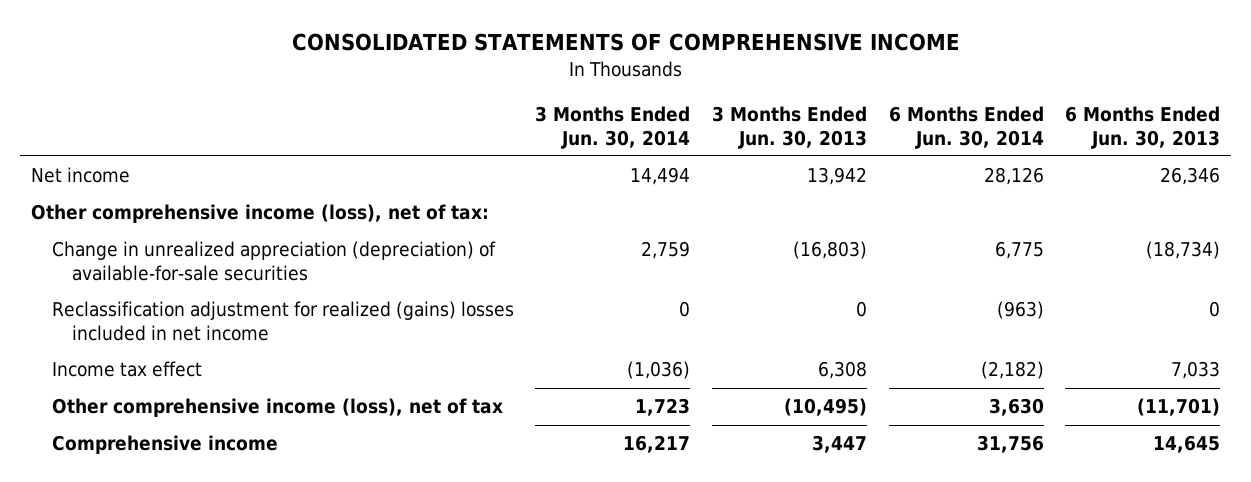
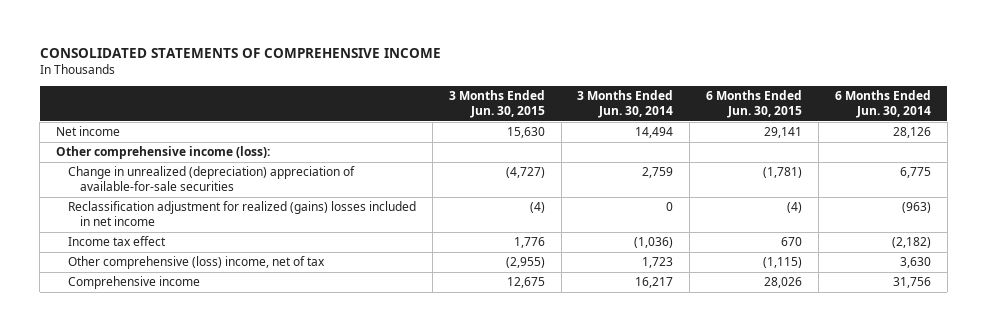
[711,105,867,149] 3 Months Ended Jun. 30, 2013 -> none
[1065,105,1221,149] 6 Months Ended Jun. 30, 2013 -> none
none -> [448,90,545,119] 3 Months Ended Jun. 30, 2015
none -> [706,90,803,119] 6 Months Ended Jun. 30, 2015
[31,204,490,224] Other comprehensive income (loss), net of tax: -> [55,146,270,160] Other comprehensive income (loss):
[51,241,496,282] Change in unrealized appreciation (depreciation) of available-for-sale securities -> [67,166,355,192] Change in unrealized (depreciation) appreciation of available-for-sale securities
[51,398,503,418] Other comprehensive income (loss), net of tax -> [67,256,325,270] Other comprehensive (loss) income, net of tax

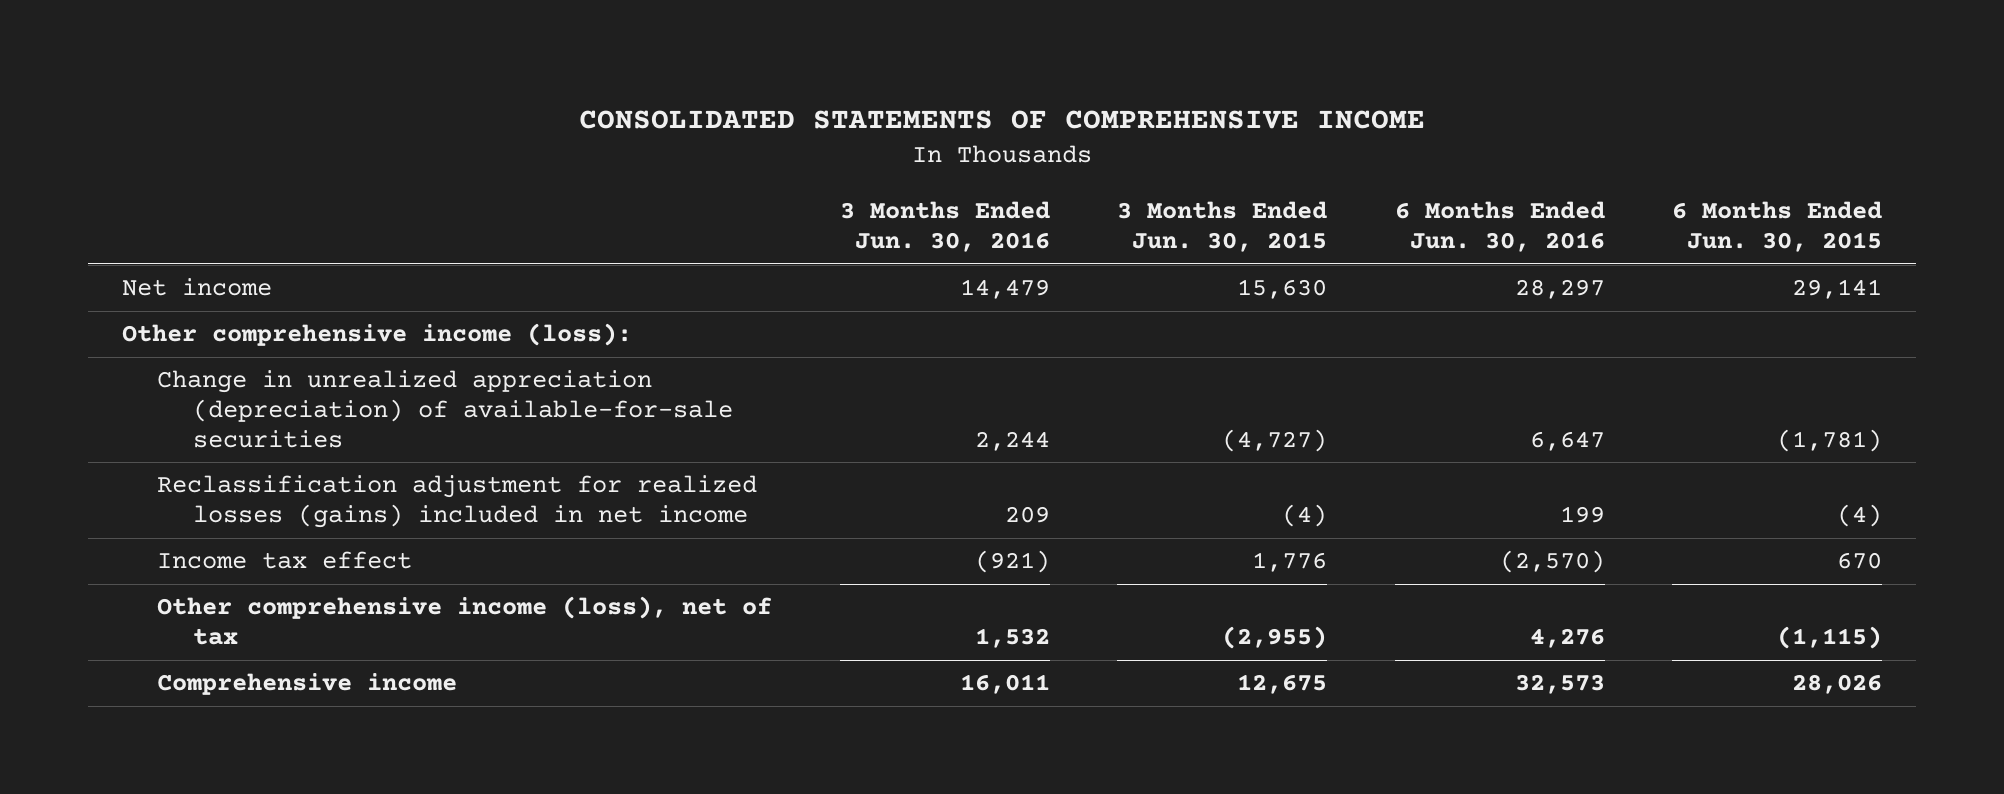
[577,90,674,119] 3 Months Ended Jun. 30, 2014 -> none
[835,90,932,119] 6 Months Ended Jun. 30, 2014 -> none
none -> [839,201,1050,252] 3 Months Ended Jun. 30, 2016
none -> [1394,201,1605,252] 6 Months Ended Jun. 30, 2016
[67,166,355,192] Change in unrealized (depreciation) appreciation of available-for-sale securities -> [157,370,733,448] Change in unrealized appreciation (depreciation) of available-for-sale securities
[67,201,416,227] Reclassification adjustment for realized (gains) losses included in net income -> [157,475,758,529] Reclassification adjustment for realized losses (gains) included in net income
[67,256,325,270] Other comprehensive (loss) income, net of tax -> [157,596,773,646] Other comprehensive income (loss), net of tax

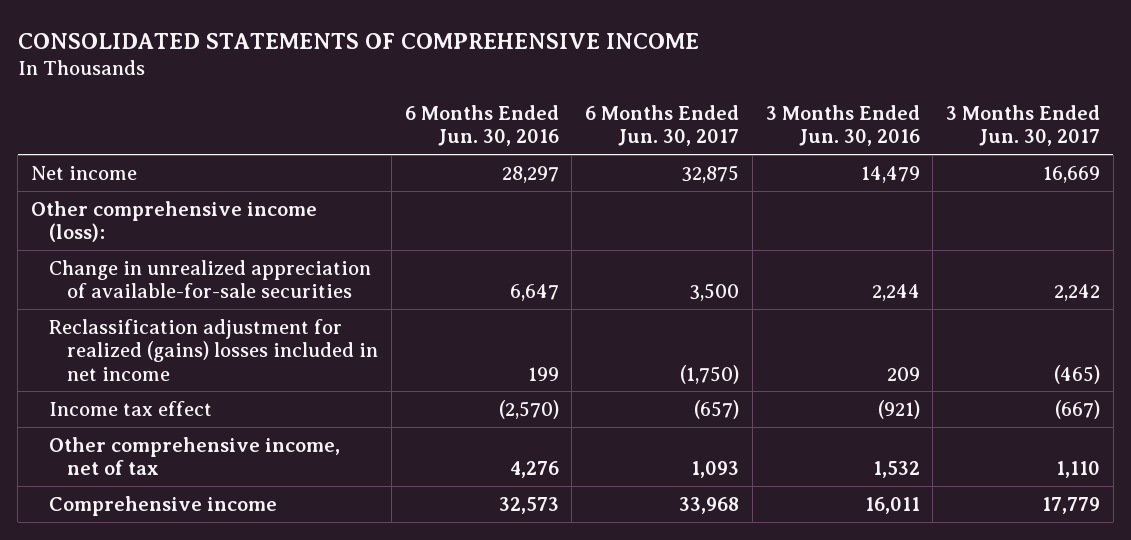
[1117,201,1328,252] 3 Months Ended Jun. 30, 2015 -> none
[1671,201,1882,252] 6 Months Ended Jun. 30, 2015 -> none
none -> [585,104,740,147] 6 Months Ended Jun. 30, 2017
none -> [946,104,1101,147] 3 Months Ended Jun. 30, 2017
[157,370,733,448] Change in unrealized appreciation (depreciation) of available-for-sale securities -> [49,259,372,299] Change in unrealized appreciation of available-for-sale securities
[157,475,758,529] Reclassification adjustment for realized losses (gains) included in net income -> [49,318,378,381] Reclassification adjustment for realized (gains) losses included in net income
[157,596,773,646] Other comprehensive income (loss), net of tax -> [49,436,341,476] Other comprehensive income, net of tax

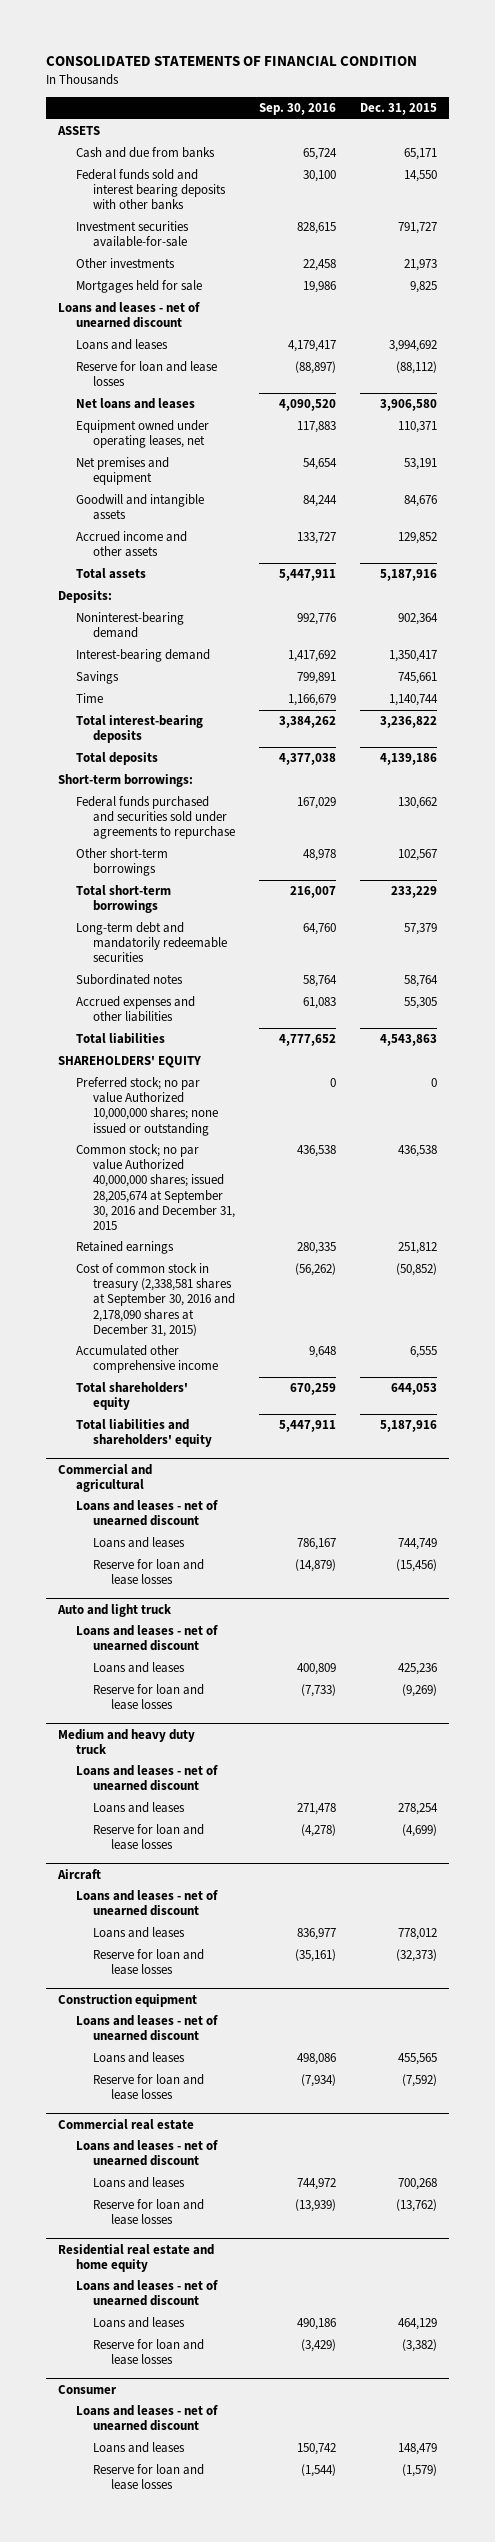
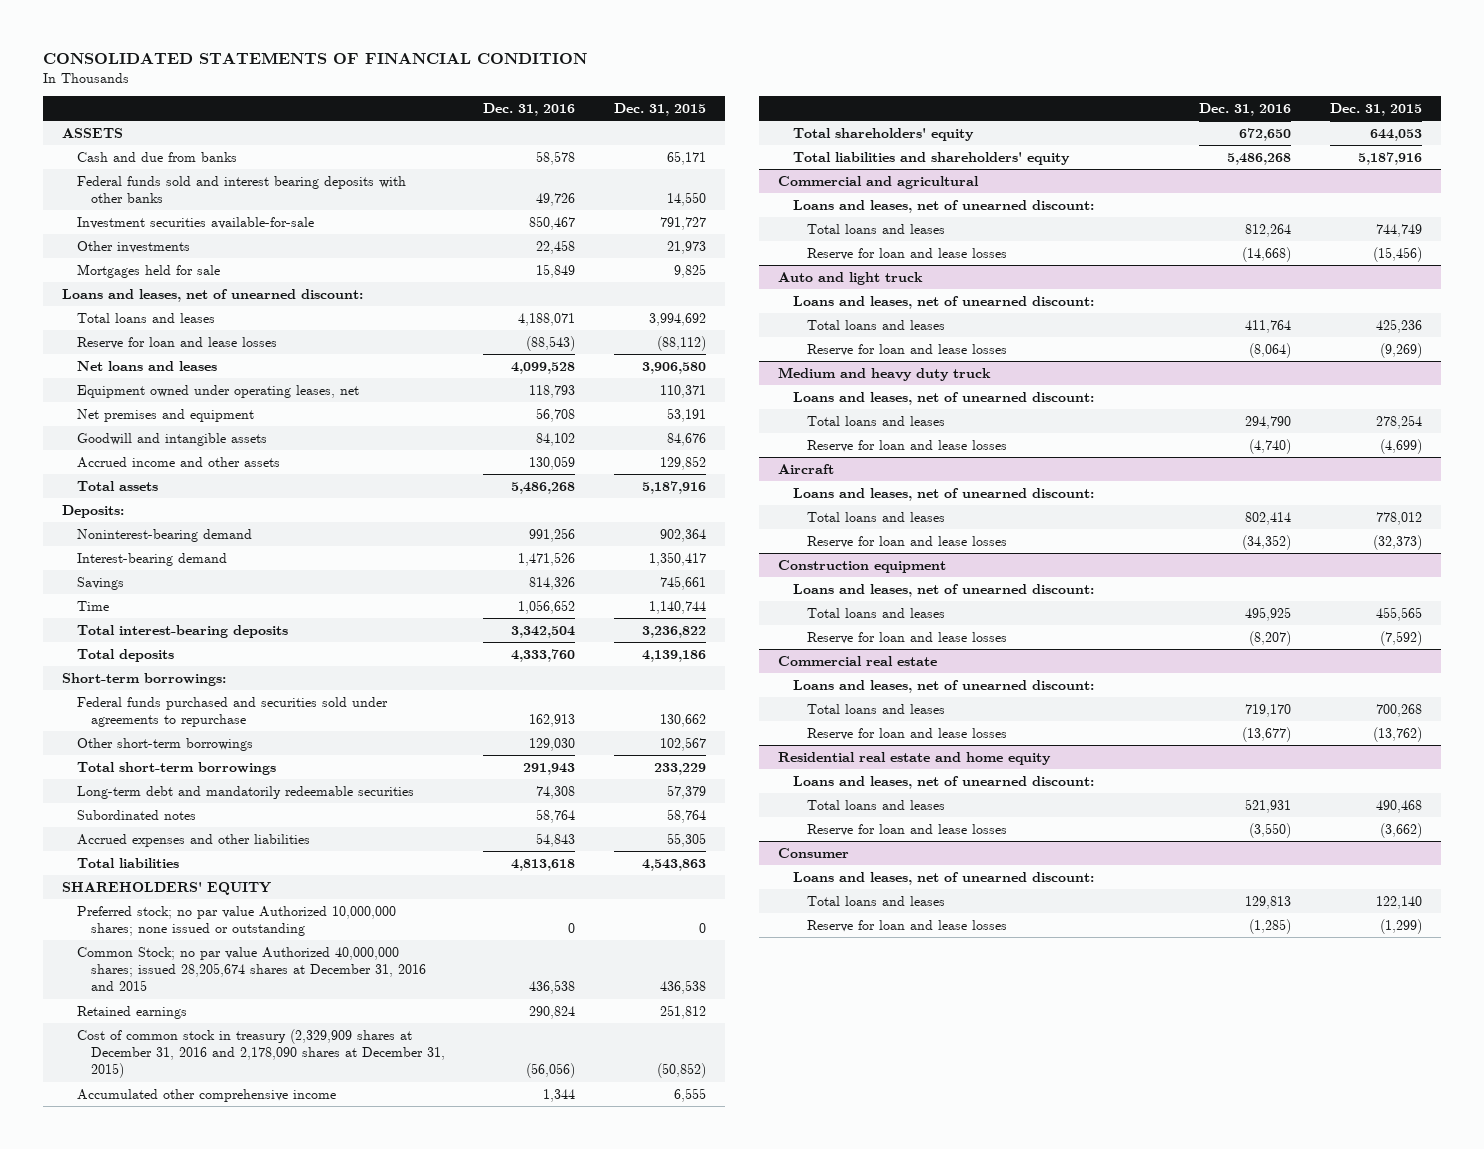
[259,103,337,116] Sep. 30, 2016 -> none
none -> [483,103,576,117] Dec. 31, 2016
[57,302,200,329] Loans and leases - net of unearned discount -> [62,288,364,302] Loans and leases, net of unearned discount:
[75,339,168,351] Loans and leases -> [76,312,215,323] Total loans and leases
[75,1144,236,1230] Common stock; no par value Authorized 40,000,000 shares; issued 28,205,674 at September 30, 2016 and December 31, 2015 -> [76,946,427,992] Common Stock; no par value Authorized 40,000,000 shares; issued 28,205,674 shares at December 31, 2016 and 2015
[75,1263,236,1337] Cost of common stock in treasury (2,338,581 shares at September 30, 2016 and 2,178,090 shares at December 31, 2015) -> [76,1028,446,1079] Cost of common stock in treasury (2,329,909 shares at December 31, 2016 and 2,178,090 shares at December 31, 2015)
[75,1500,218,1527] Loans and leases - net of unearned discount -> [792,199,1094,213] Loans and leases, net of unearned discount:
[93,1537,186,1549] Loans and leases -> [807,223,946,234] Total loans and leases
[75,1625,218,1652] Loans and leases - net of unearned discount -> [792,295,1094,309] Loans and leases, net of unearned discount:
[93,1662,186,1674] Loans and leases -> [807,319,946,330] Total loans and leases
[75,1765,218,1792] Loans and leases - net of unearned discount -> [792,391,1094,405] Loans and leases, net of unearned discount:
[93,1802,186,1814] Loans and leases -> [807,415,946,426] Total loans and leases
[75,1890,218,1917] Loans and leases - net of unearned discount -> [792,487,1094,501] Loans and leases, net of unearned discount:
[93,1927,186,1939] Loans and leases -> [807,511,946,522] Total loans and leases
[75,2015,218,2042] Loans and leases - net of unearned discount -> [792,583,1094,597] Loans and leases, net of unearned discount:
[93,2052,186,2064] Loans and leases -> [807,607,946,618] Total loans and leases
[75,2140,218,2167] Loans and leases - net of unearned discount -> [792,679,1094,693] Loans and leases, net of unearned discount:
[93,2177,186,2189] Loans and leases -> [807,703,946,714] Total loans and leases
[75,2280,218,2307] Loans and leases - net of unearned discount -> [792,775,1094,789] Loans and leases, net of unearned discount:
[93,2317,186,2329] Loans and leases -> [807,799,946,810] Total loans and leases
[398,2318,438,2331] 464,129 -> [1375,799,1422,813] 490,468
[402,2339,438,2353] (3,382) -> [1379,822,1422,838] (3,662)
[75,2405,218,2432] Loans and leases - net of unearned discount -> [792,871,1094,885] Loans and leases, net of unearned discount:
[93,2442,186,2454] Loans and leases -> [807,895,946,906] Total loans and leases
[398,2443,438,2456] 148,479 -> [1375,895,1422,909] 122,140
[402,2464,438,2478] (1,579) -> [1379,918,1422,934] (1,299)

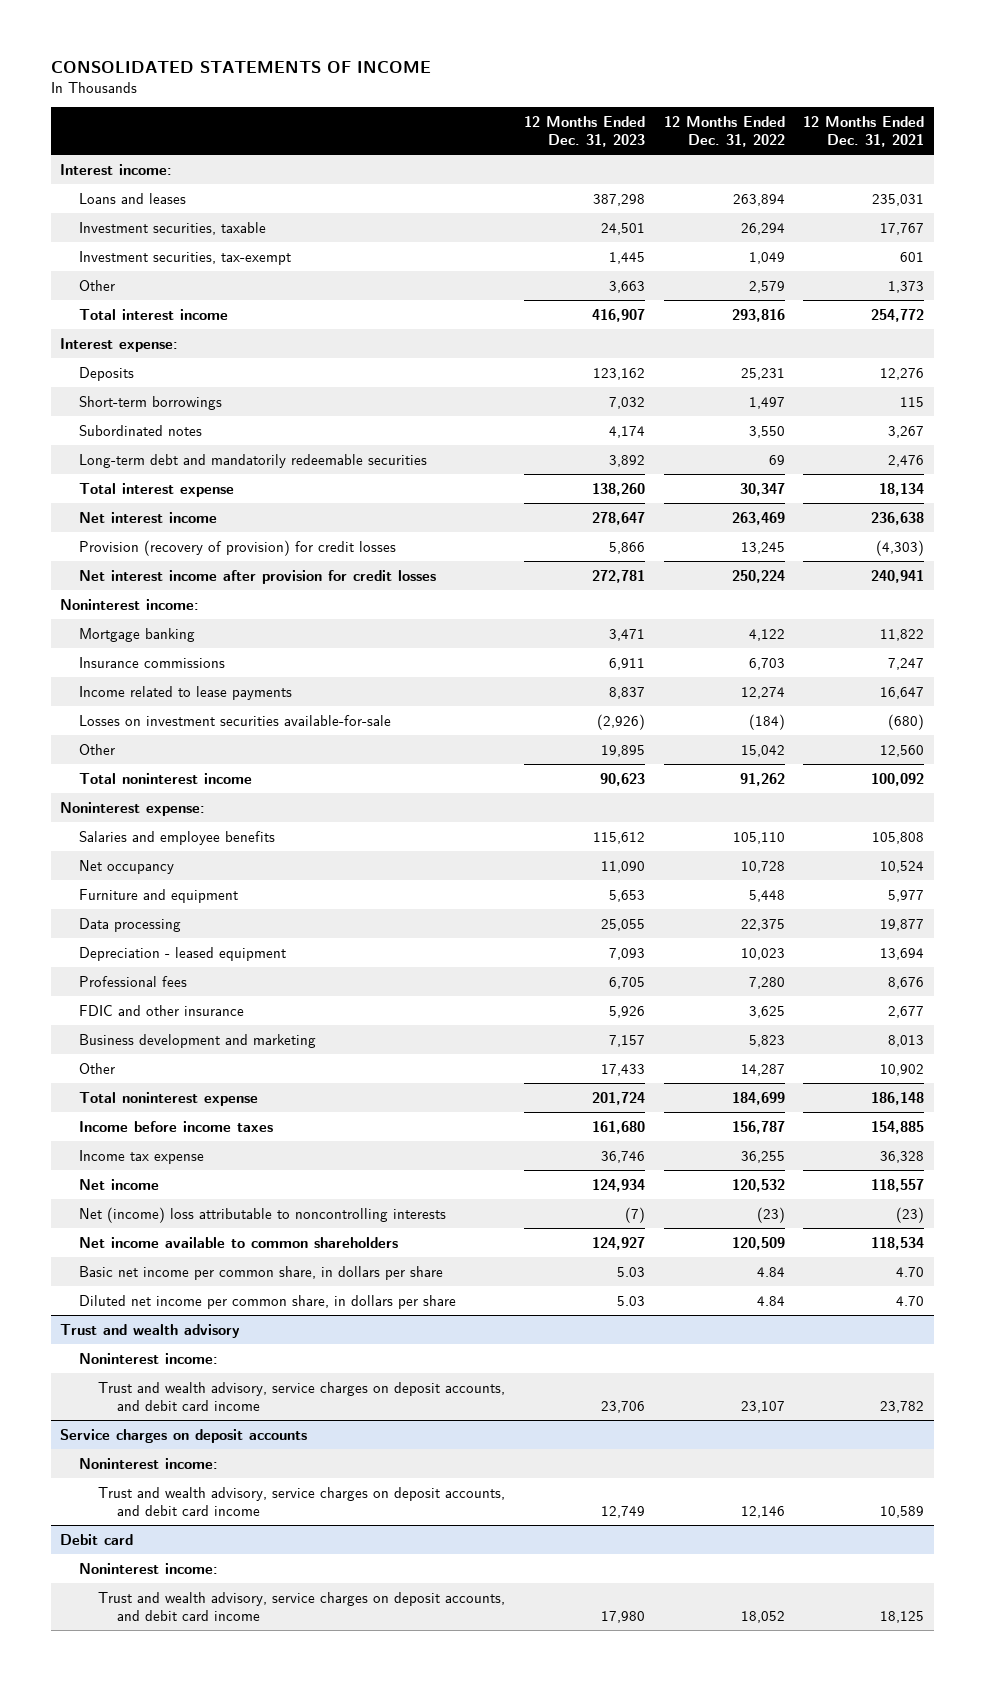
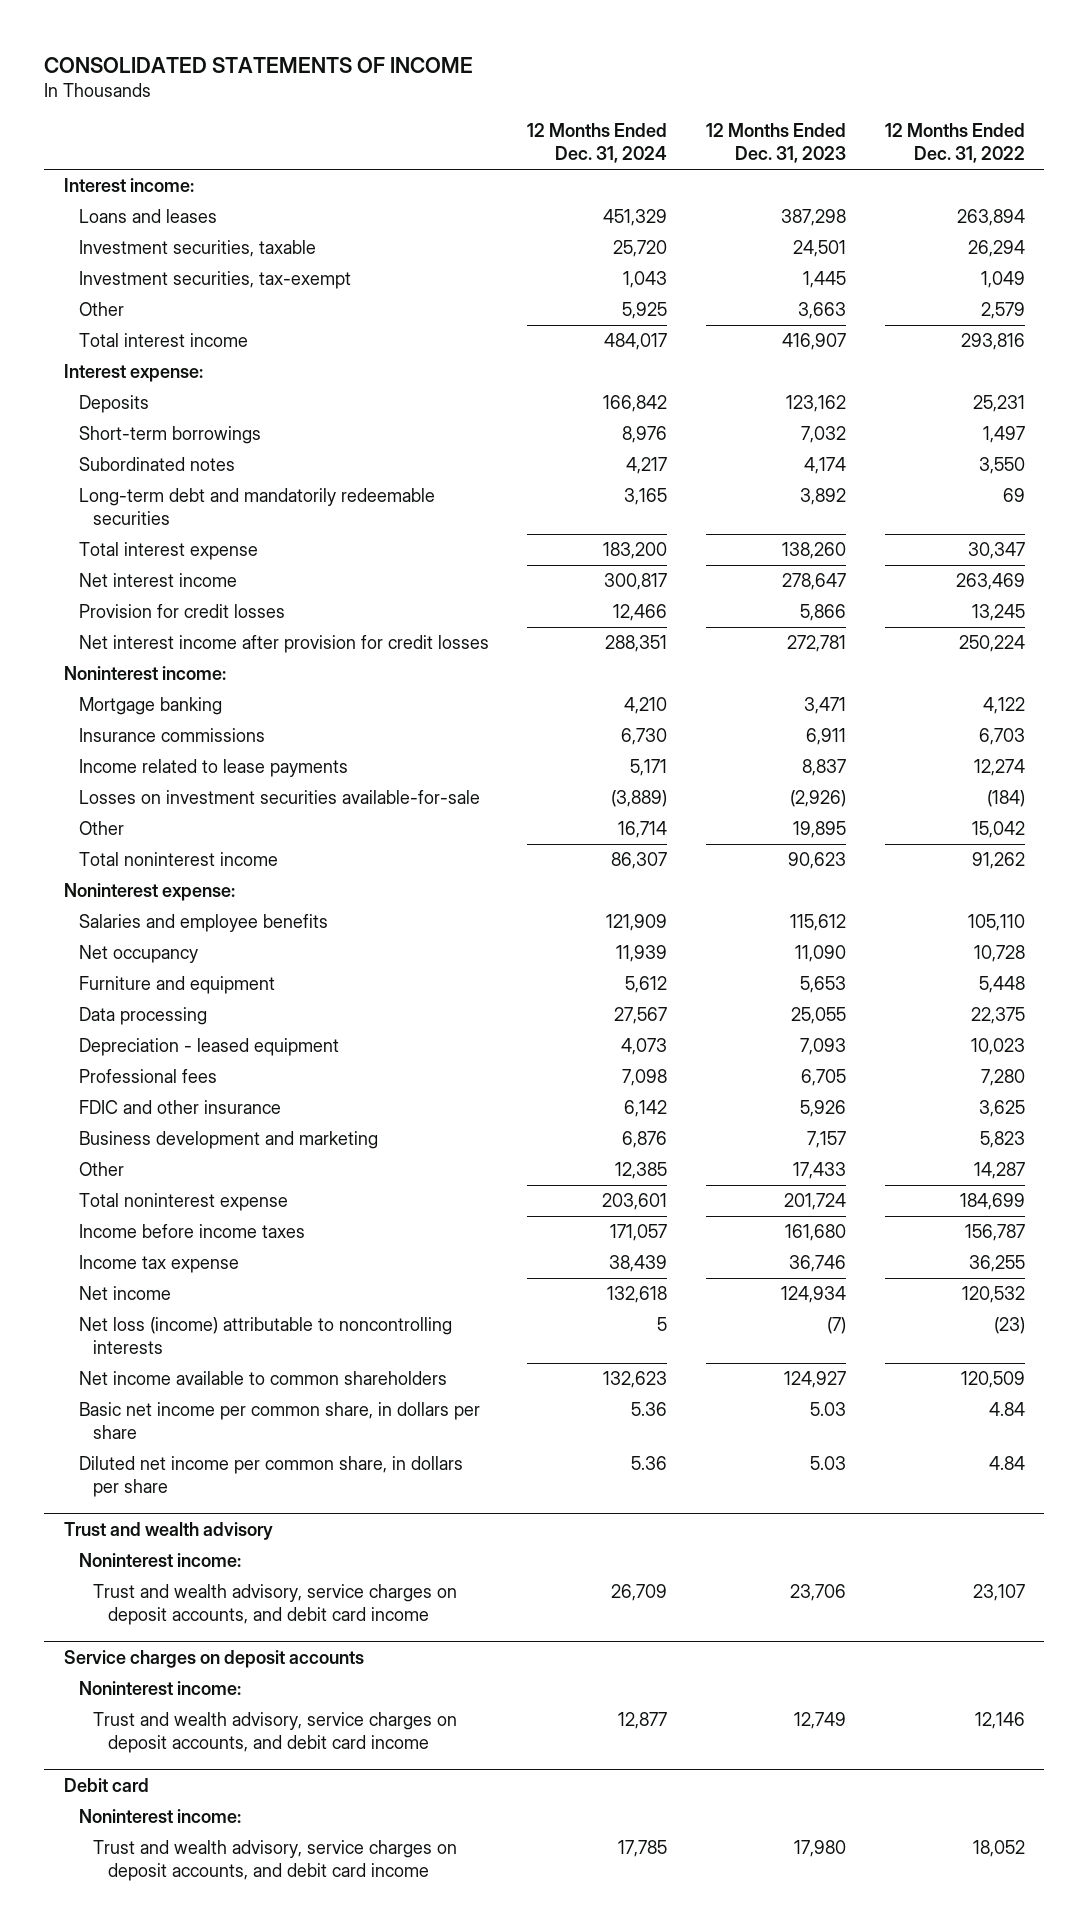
[803,116,925,148] 12 Months Ended Dec. 31, 2021 -> none
none -> [527,123,668,164] 12 Months Ended Dec. 31, 2024
[79,539,397,556] Provision (recovery of provision) for credit losses -> [78,604,285,619] Provision for credit losses
[79,1206,447,1223] Net (income) loss attributable to noncontrolling interests -> [78,1317,452,1355] Net loss (income) attributable to noncontrolling interests

